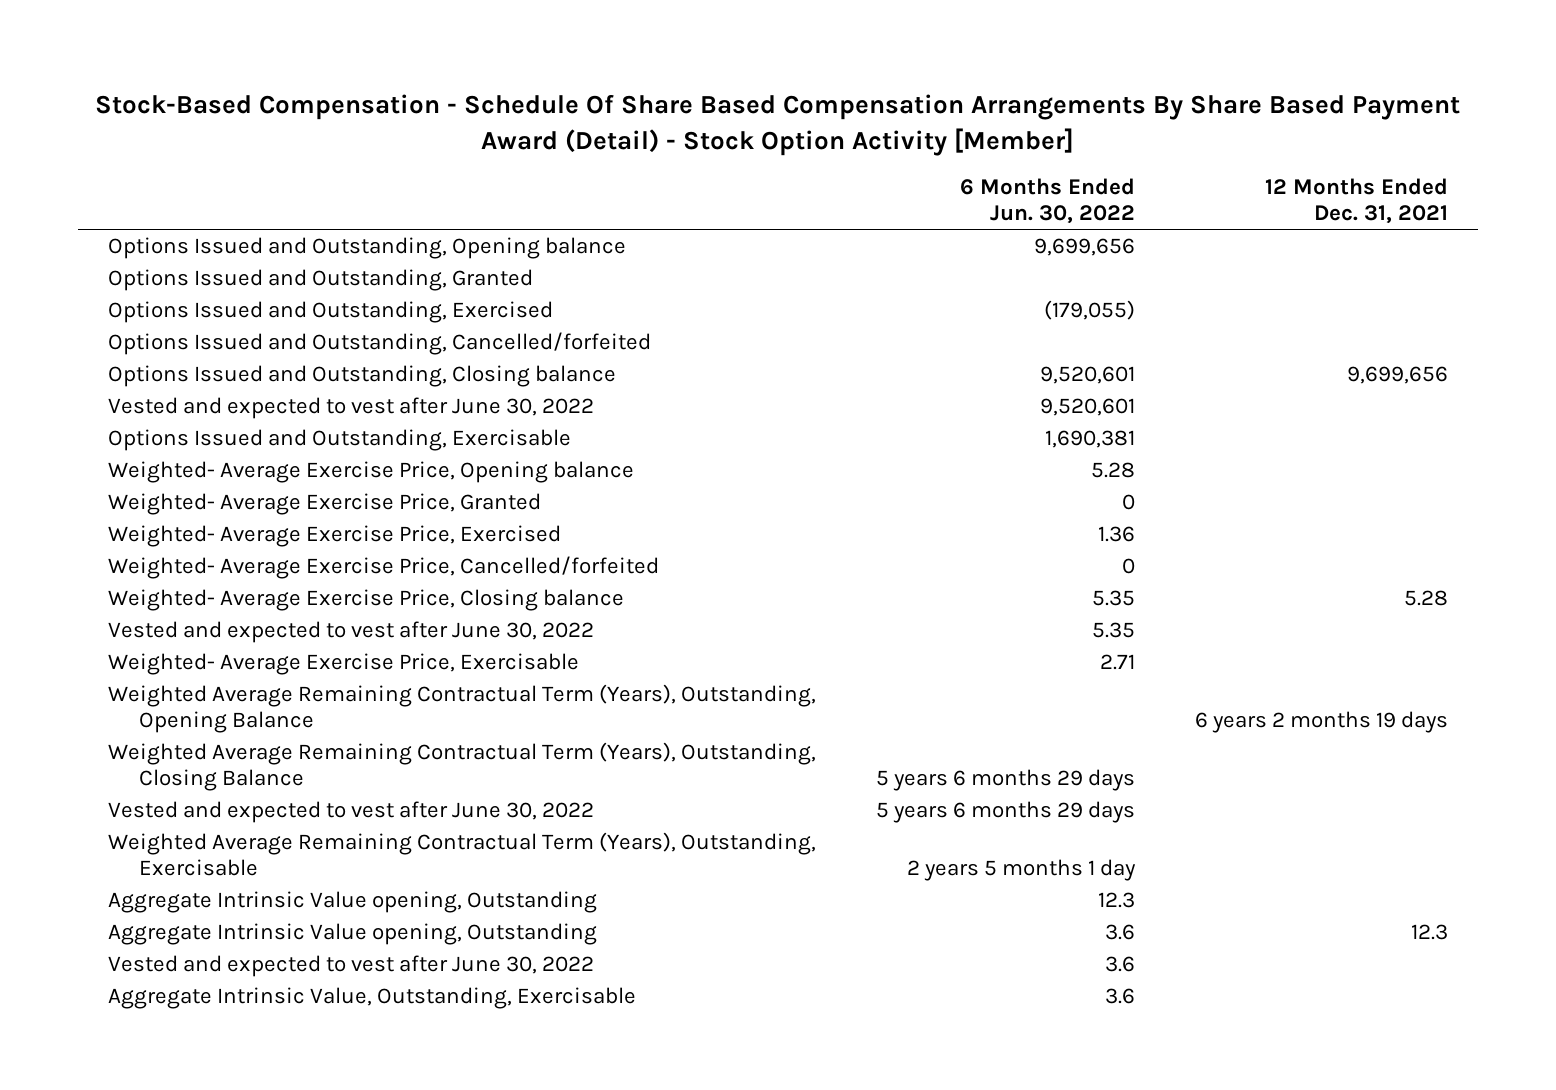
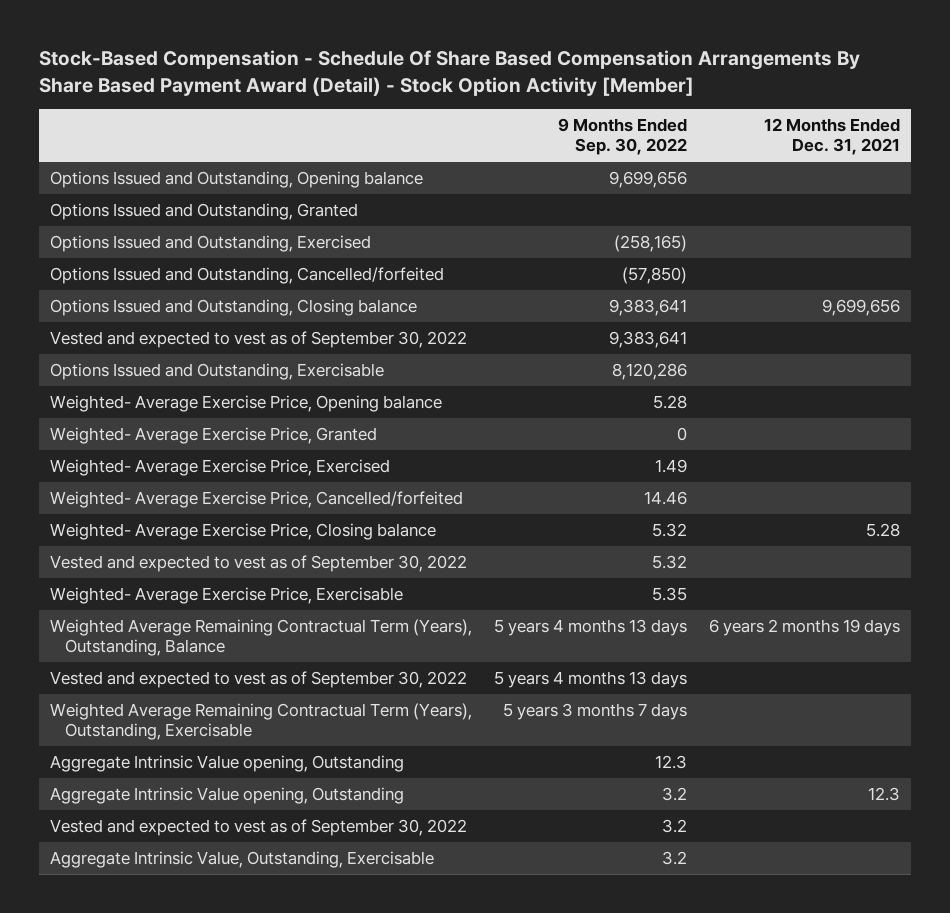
[960,178,1136,225] 6 Months Ended Jun. 30, 2022 -> none
none -> [557,118,687,156] 9 Months Ended Sep. 30, 2022
[108,397,595,420] Vested and expected to vest after June 30, 2022 -> [49,331,467,349] Vested and expected to vest as of September 30, 2022
[108,621,595,644] Vested and expected to vest after June 30, 2022 -> [49,555,467,573] Vested and expected to vest as of September 30, 2022
[108,742,817,792] Weighted Average Remaining Contractual Term (Years), Outstanding, Closing Balance -> none
[108,684,817,734] Weighted Average Remaining Contractual Term (Years), Outstanding, Opening Balance -> [49,619,472,657] Weighted Average Remaining Contractual Term (Years), Outstanding, Balance
[108,801,595,824] Vested and expected to vest after June 30, 2022 -> [49,671,467,689] Vested and expected to vest as of September 30, 2022
[108,955,595,978] Vested and expected to vest after June 30, 2022 -> [49,819,467,837] Vested and expected to vest as of September 30, 2022

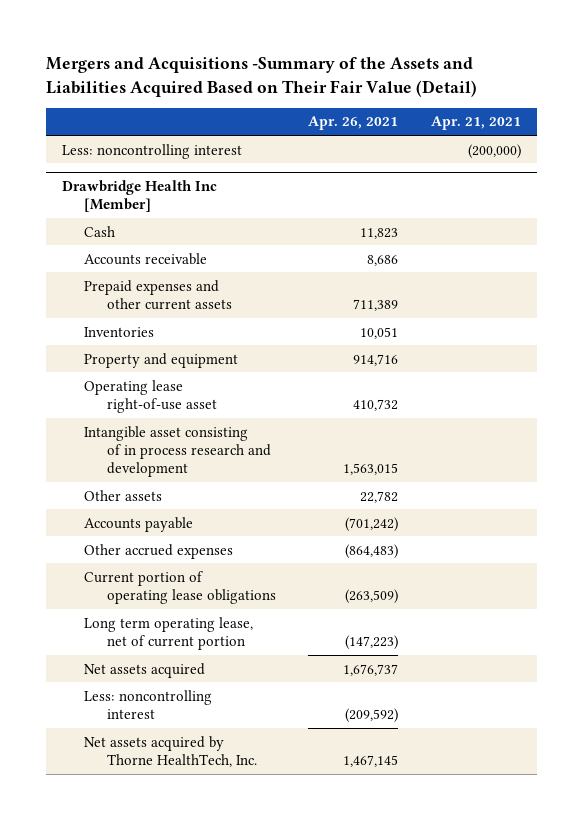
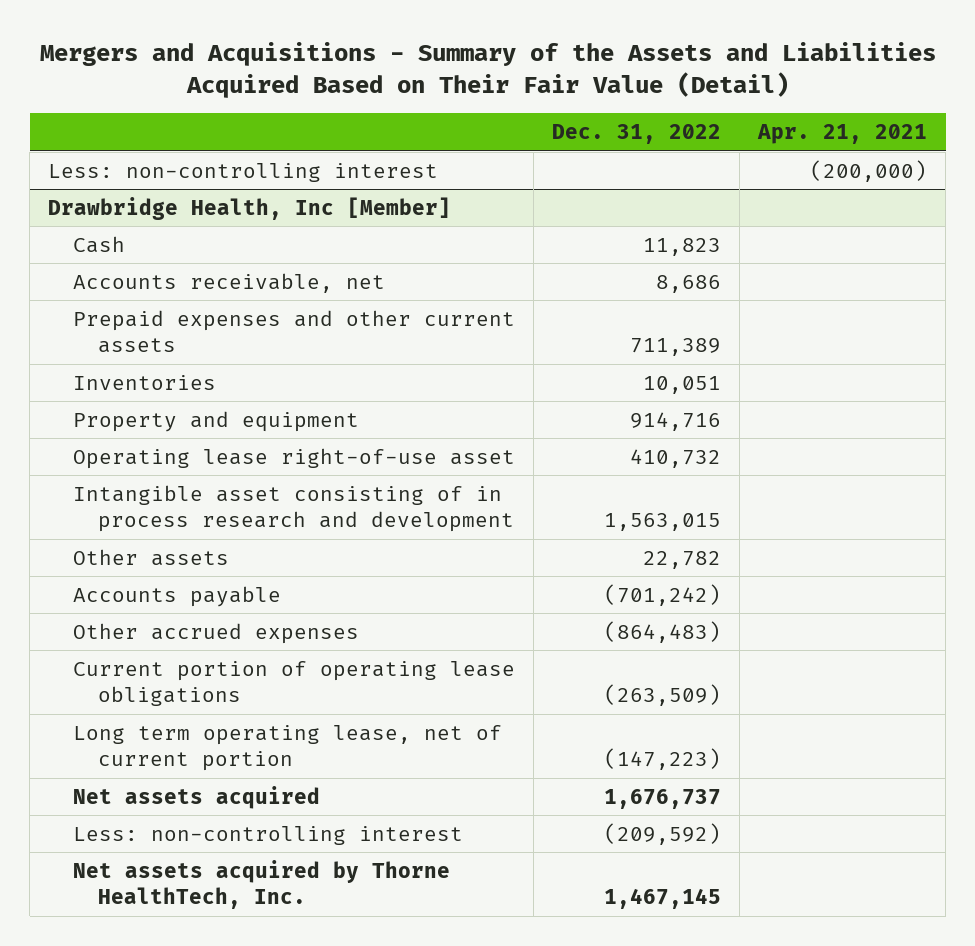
[45,57,477,97] Mergers and Acquisitions -Summary of the Assets and Liabilities Acquired Based on Their Fair Value (Detail) -> [39,42,936,99] Mergers and Acquisitions - Summary of the Assets and Liabilities Acquired Based on Their Fair Value (Detail)
[308,116,399,131] Apr. 26, 2021 -> none
none -> [552,124,722,145] Dec. 31, 2022
[61,143,242,159] Less: noncontrolling interest -> [48,162,439,182] Less: non-controlling interest
[61,179,217,213] Drawbridge Health Inc [Member] -> [48,196,452,220] Drawbridge Health, Inc [Member]
[84,252,208,265] Accounts receivable -> [73,272,386,293] Accounts receivable, net
[84,689,213,719] Less: noncontrolling interest -> [73,825,464,845] Less: non-controlling interest

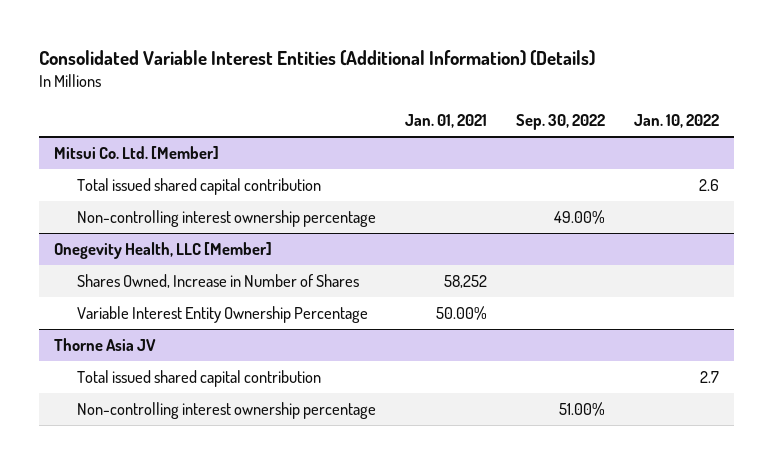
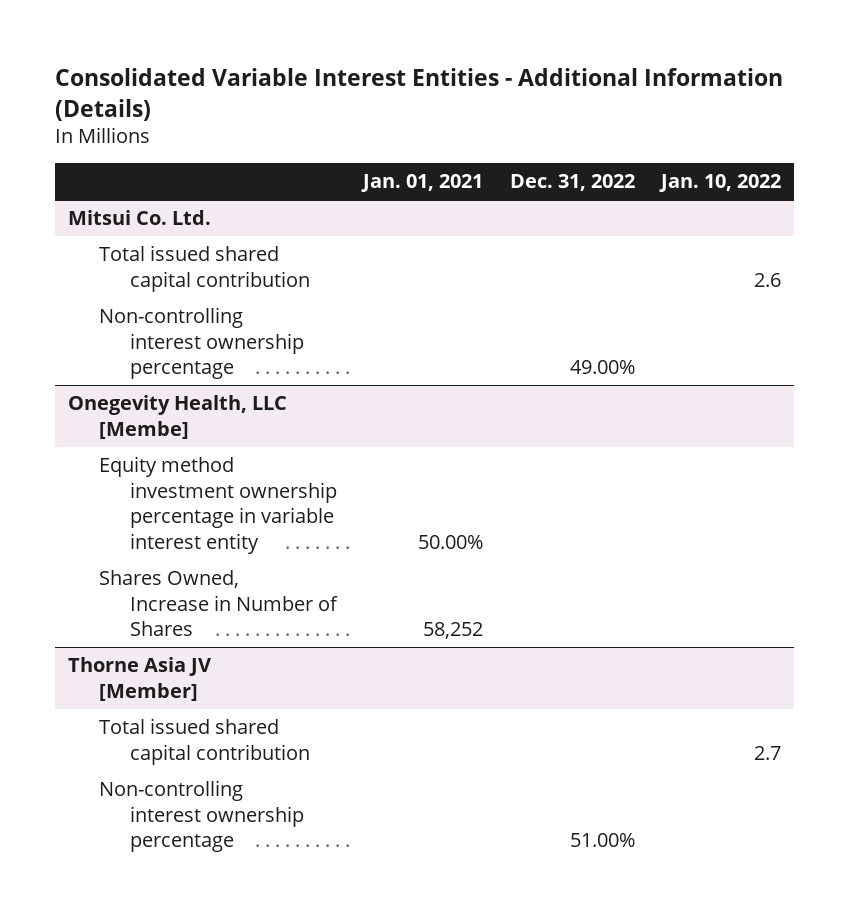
[39,49,596,66] Consolidated Variable Interest Entities (Additional Information) (Details) -> [55,67,784,121] Consolidated Variable Interest Entities - Additional Information (Details)
[516,114,606,131] Sep. 30, 2022 -> none
none -> [509,174,635,192] Dec. 31, 2022
[53,146,219,160] Mitsui Co. Ltd. [Member] -> [68,210,212,226] Mitsui Co. Ltd.
[53,242,272,260] Onegevity Health, LLC [Member] -> [68,395,288,439] Onegevity Health, LLC [Membe]
none -> [99,456,338,554] Equity method investment ownership percentage in variable interest entity
[77,306,369,324] Variable Interest Entity Ownership Percentage -> none
[53,338,156,352] Thorne Asia JV -> [68,657,212,701] Thorne Asia JV [Member]

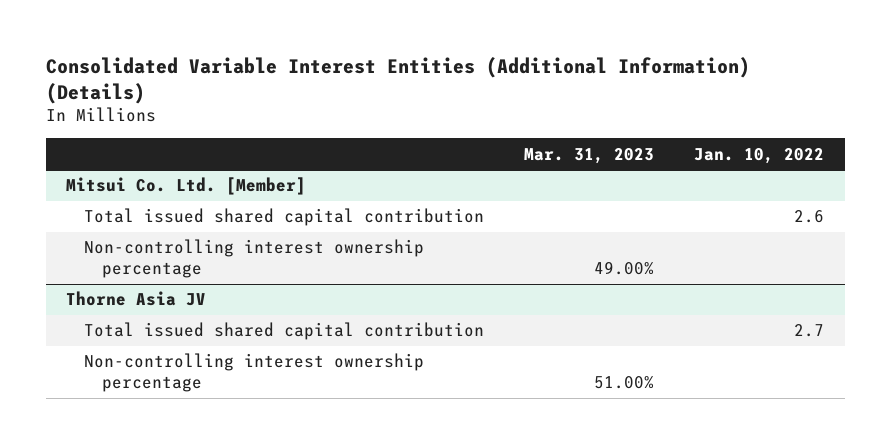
[55,67,784,121] Consolidated Variable Interest Entities - Additional Information (Details) -> [46,56,751,104] Consolidated Variable Interest Entities (Additional Information) (Details)
[361,174,484,193] Jan. 01, 2021 -> none
[509,174,635,192] Dec. 31, 2022 -> none
none -> [524,147,655,164] Mar. 31, 2023
[68,210,212,226] Mitsui Co. Ltd. -> [66,177,307,196] Mitsui Co. Ltd. [Member]
[68,395,288,439] Onegevity Health, LLC [Membe] -> none
[99,456,338,554] Equity method investment ownership percentage in variable interest entity -> none
[99,570,339,637] Shares Owned, Increase in Number of Shares -> none
[68,657,212,701] Thorne Asia JV [Member] -> [66,291,207,307] Thorne Asia JV

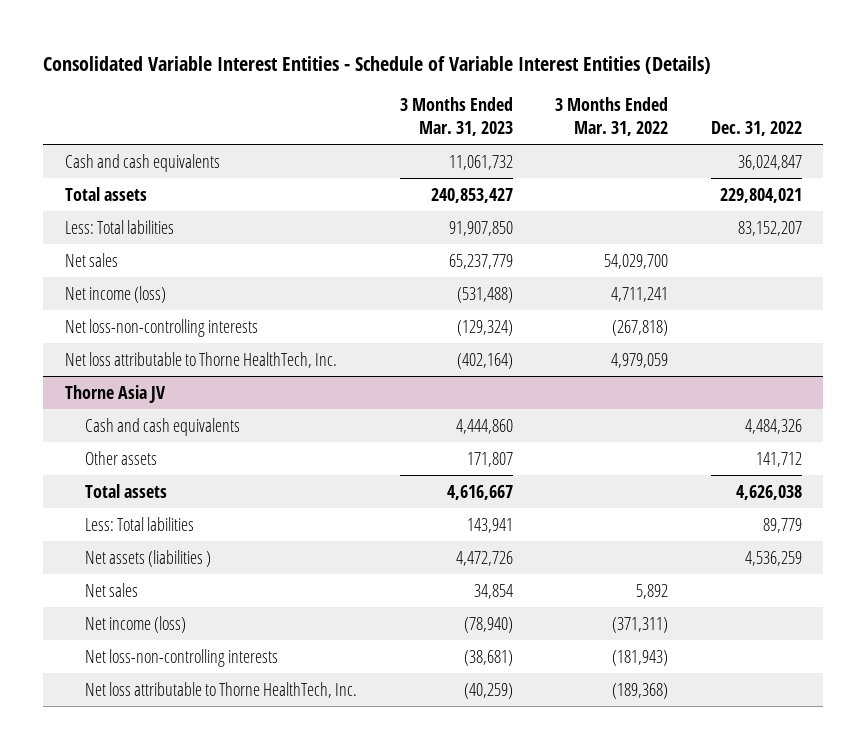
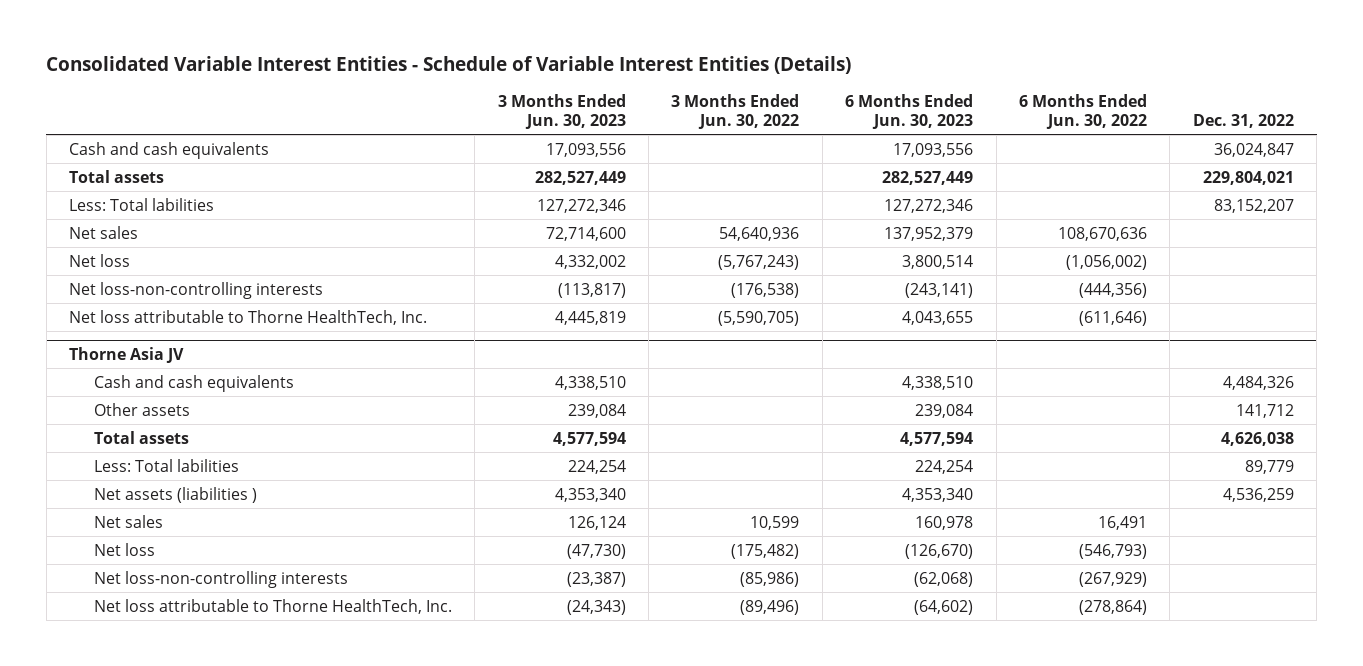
[399,97,513,137] 3 Months Ended Mar. 31, 2023 -> none
[555,97,669,137] 3 Months Ended Mar. 31, 2022 -> none
none -> [497,93,626,130] 3 Months Ended Jun. 30, 2023
none -> [671,93,800,130] 3 Months Ended Jun. 30, 2022
none -> [845,93,974,130] 6 Months Ended Jun. 30, 2023
none -> [1018,93,1147,130] 6 Months Ended Jun. 30, 2022
[64,285,166,303] Net income (loss) -> [68,253,130,267] Net loss
[85,615,187,633] Net income (loss) -> [93,542,155,556] Net loss

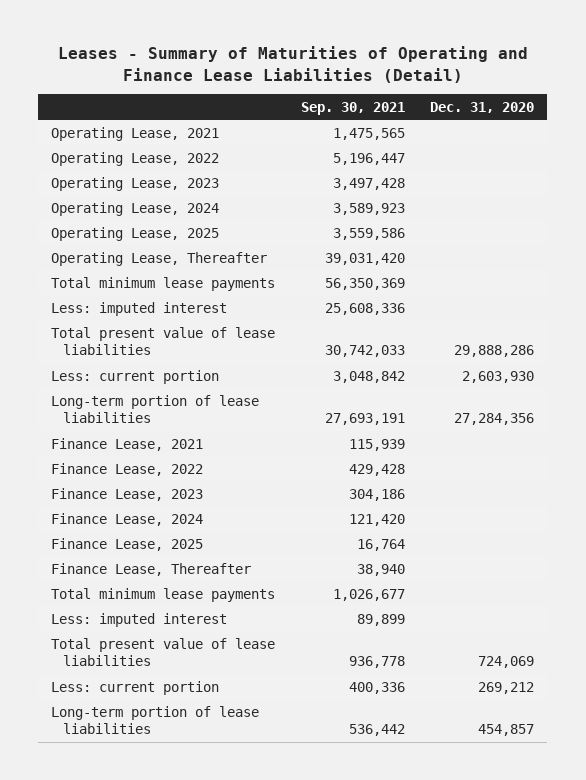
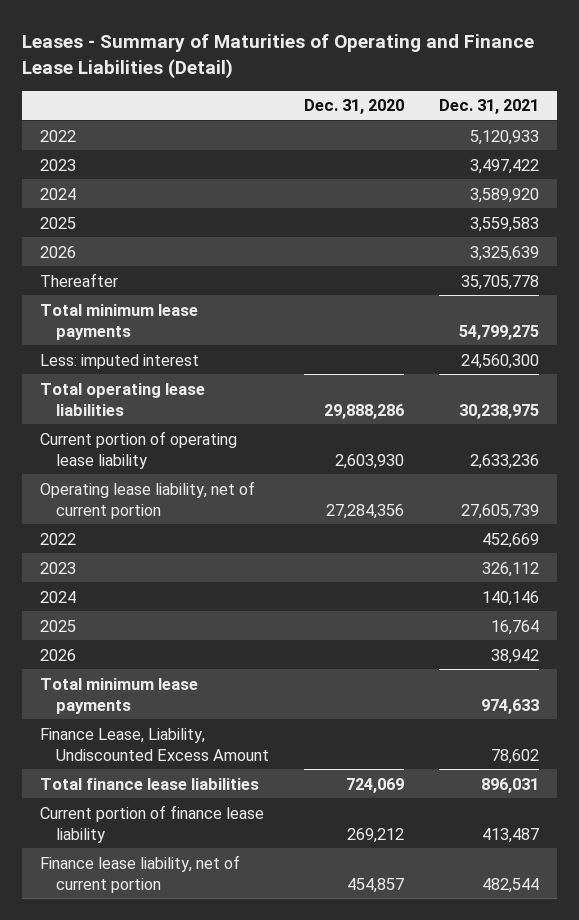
[300,101,405,115] Sep. 30, 2021 -> none
none -> [439,99,540,115] Dec. 31, 2021
[51,126,220,141] Operating Lease, 2021 -> none
[51,151,220,166] Operating Lease, 2022 -> [39,129,76,142] 2022
[51,176,220,191] Operating Lease, 2023 -> [39,158,76,171] 2023
[51,201,220,216] Operating Lease, 2024 -> [39,187,76,200] 2024
[51,226,220,241] Operating Lease, 2025 -> [39,216,76,229] 2025
none -> [39,245,76,258] 2026
[51,251,268,266] Operating Lease, Thereafter -> [39,272,118,287] Thereafter
[51,437,204,451] Finance Lease, 2021 -> none
[51,326,276,355] Total present value of lease liabilities -> [39,382,205,416] Total operating lease liabilities
[51,369,220,384] Less: current portion -> [39,430,237,469] Current portion of operating lease liability
[51,394,260,423] Long-term portion of lease liabilities -> [39,480,255,519] Operating lease liability, net of current portion
[51,462,204,476] Finance Lease, 2022 -> [39,532,76,545] 2022
[51,487,204,501] Finance Lease, 2023 -> [39,561,76,574] 2023
[51,512,204,526] Finance Lease, 2024 -> [39,590,76,603] 2024
[51,537,204,551] Finance Lease, 2025 -> [39,619,76,632] 2025
[51,562,252,576] Finance Lease, Thereafter -> [39,648,76,661] 2026
[51,612,228,627] Less: imputed interest -> none
none -> [39,727,269,761] Finance Lease, Liability, Undiscounted Excess Amount
[51,637,276,666] Total present value of lease liabilities -> [39,777,259,790] Total finance lease liabilities
[51,680,220,695] Less: current portion -> [39,804,264,843] Current portion of finance lease liability
[51,705,260,734] Long-term portion of lease liabilities -> [39,854,240,893] Finance lease liability, net of current portion

